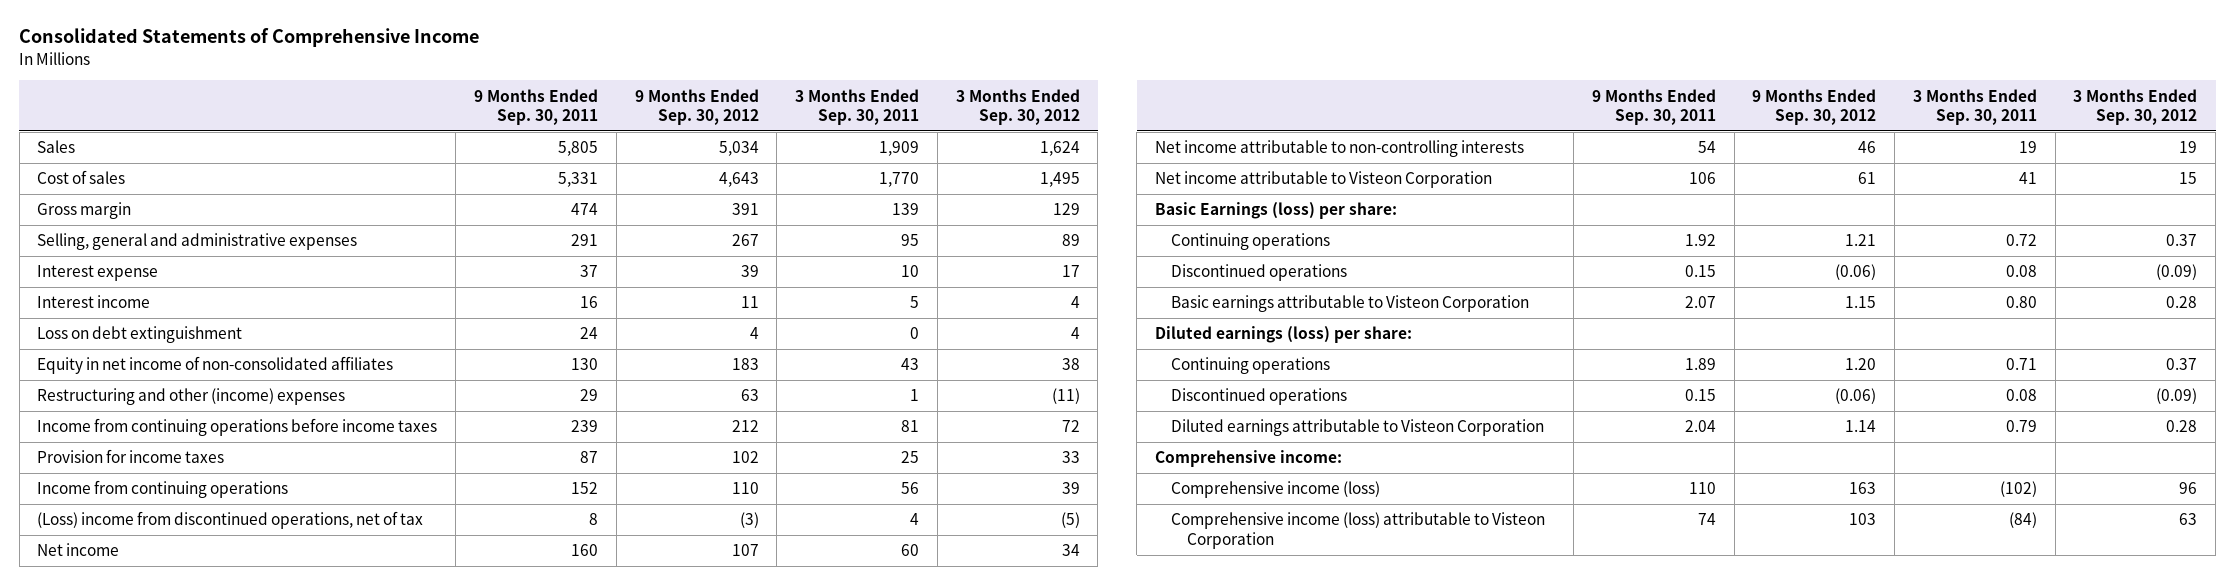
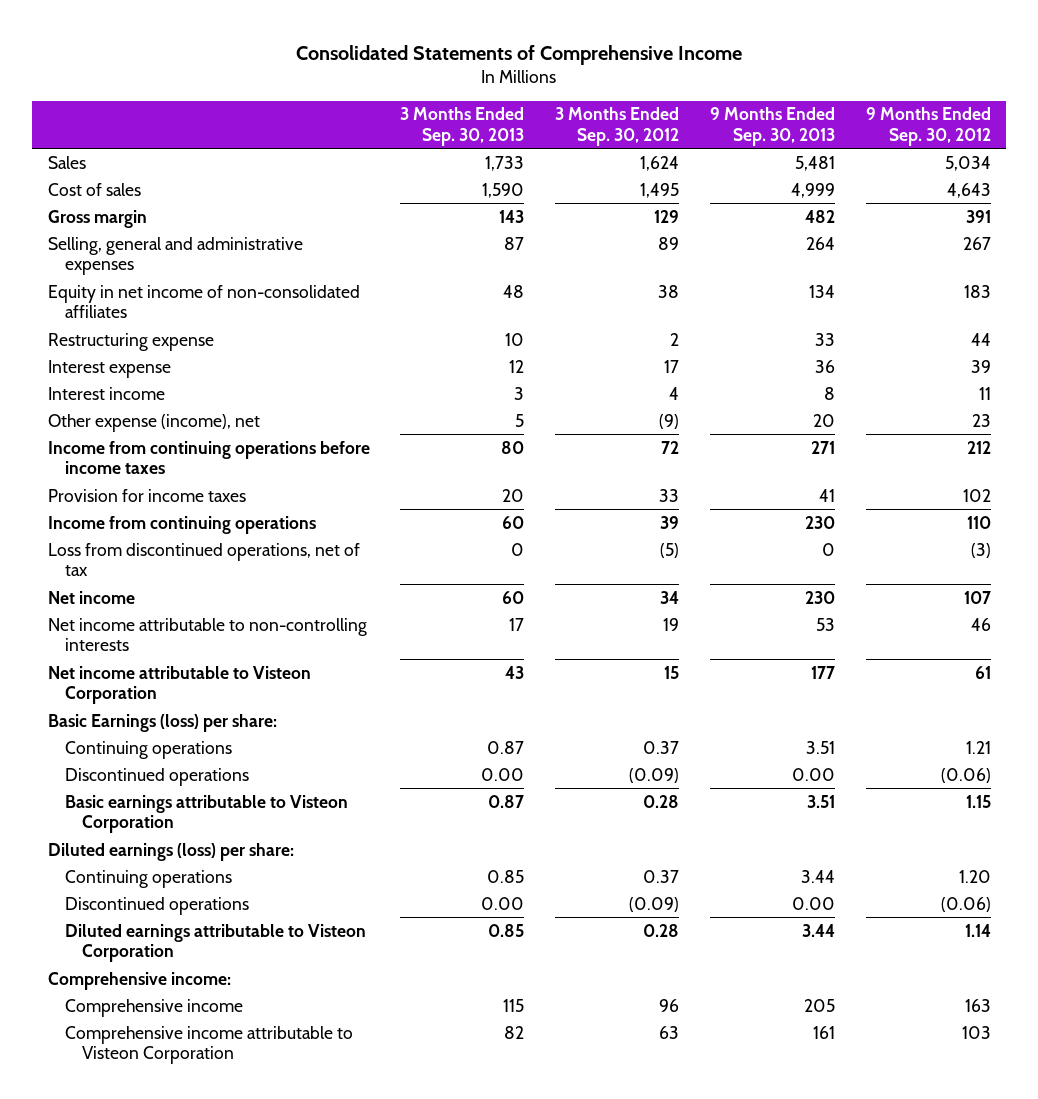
[474,88,599,125] 9 Months Ended Sep. 30, 2011 -> none
[795,88,920,125] 3 Months Ended Sep. 30, 2011 -> none
none -> [400,107,525,146] 3 Months Ended Sep. 30, 2013
none -> [709,107,835,146] 9 Months Ended Sep. 30, 2013
[37,356,394,375] Equity in net income of non-consolidated affiliates -> [47,284,360,319] Equity in net income of non-consolidated affiliates
none -> [47,332,214,351] Restructuring expense
[37,326,243,344] Loss on debt extinguishment -> none
[37,388,346,406] Restructuring and other (income) expenses -> none
none -> [47,413,260,432] Other expense (income), net
[37,511,424,530] (Loss) income from discontinued operations, net of tax -> [47,542,360,577] Loss from discontinued operations, net of tax
[1171,481,1381,499] Comprehensive income (loss) -> [64,998,243,1017] Comprehensive income
[1171,512,1546,549] Comprehensive income (loss) attributable to Visteon Corporation -> [64,1025,353,1065] Comprehensive income attributable to Visteon Corporation

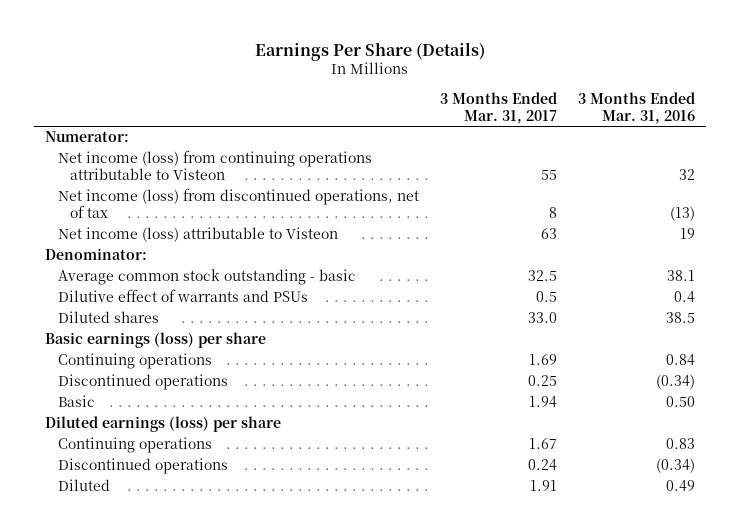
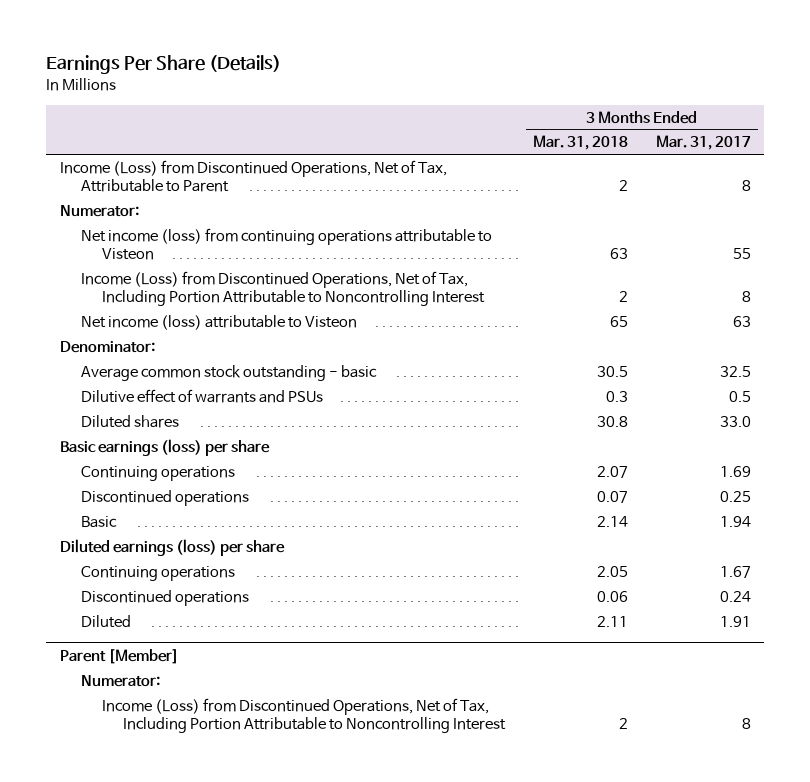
[578,91,696,124] 3 Months Ended Mar. 31, 2016 -> none
none -> [532,135,628,151] Mar. 31, 2018
none -> [59,159,447,192] Income (Loss) from Discontinued Operations, Net of Tax, Attributable to Parent
[57,188,419,219] Net income (loss) from discontinued operations, net of tax -> [80,270,486,306] Income (Loss) from Discontinued Operations, Net of Tax, Including Portion Attributable to Noncontrolling Interest
none -> [59,648,179,664] Parent [Member]
none -> [80,674,160,687] Numerator:
none -> [102,697,507,733] Income (Loss) from Discontinued Operations, Net of Tax, Including Portion Attributable to Noncontrolling Interest

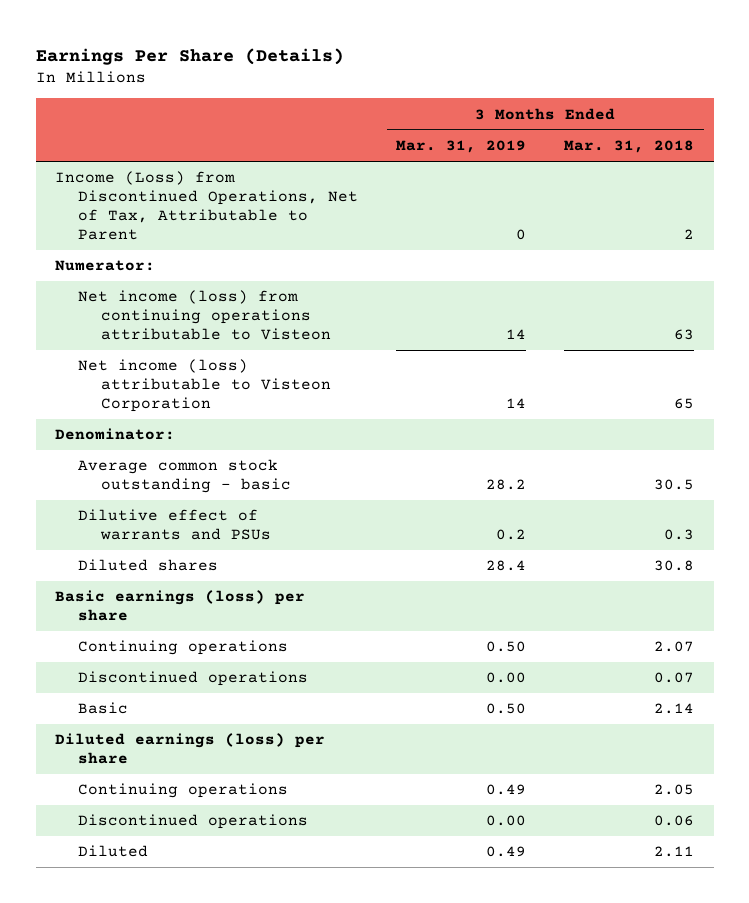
[655,135,751,151] Mar. 31, 2017 -> none
none -> [396,140,527,154] Mar. 31, 2019
[80,270,486,306] Income (Loss) from Discontinued Operations, Net of Tax, Including Portion Attributable to Noncontrolling Interest -> none
[80,314,357,330] Net income (loss) attributable to Visteon -> [77,359,331,412] Net income (loss) attributable to Visteon Corporation
[59,648,179,664] Parent [Member] -> none
[80,674,160,687] Numerator: -> none
[102,697,507,733] Income (Loss) from Discontinued Operations, Net of Tax, Including Portion Attributable to Noncontrolling Interest -> none

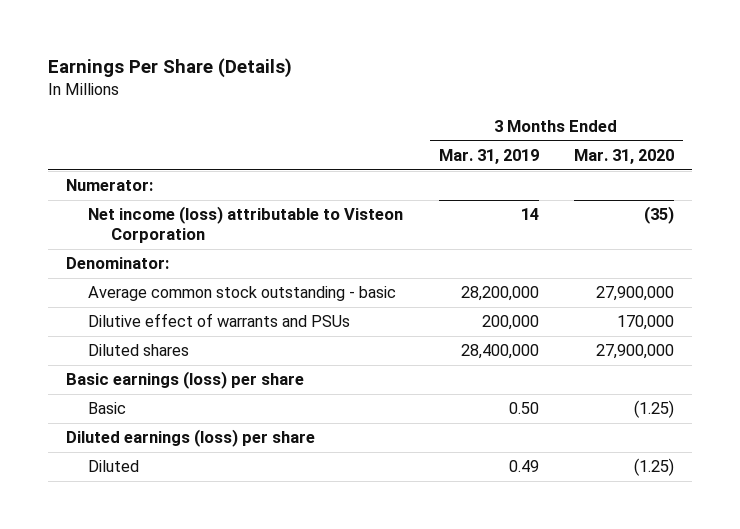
[564,140,695,154] Mar. 31, 2018 -> none
none -> [573,148,674,164] Mar. 31, 2020
[54,171,358,240] Income (Loss) from Discontinued Operations, Net of Tax, Attributable to Parent -> none
[77,290,331,340] Net income (loss) from continuing operations attributable to Visteon -> none
[486,479,527,491] 28.2 -> [460,286,539,302] 28,200,000
[496,529,527,541] 0.2 -> [481,315,539,331] 200,000
[486,560,527,572] 28.4 -> [460,344,539,360] 28,400,000
[77,640,288,656] Continuing operations -> none
[77,671,308,687] Discontinued operations -> none
[77,783,288,799] Continuing operations -> none
[77,814,308,830] Discontinued operations -> none

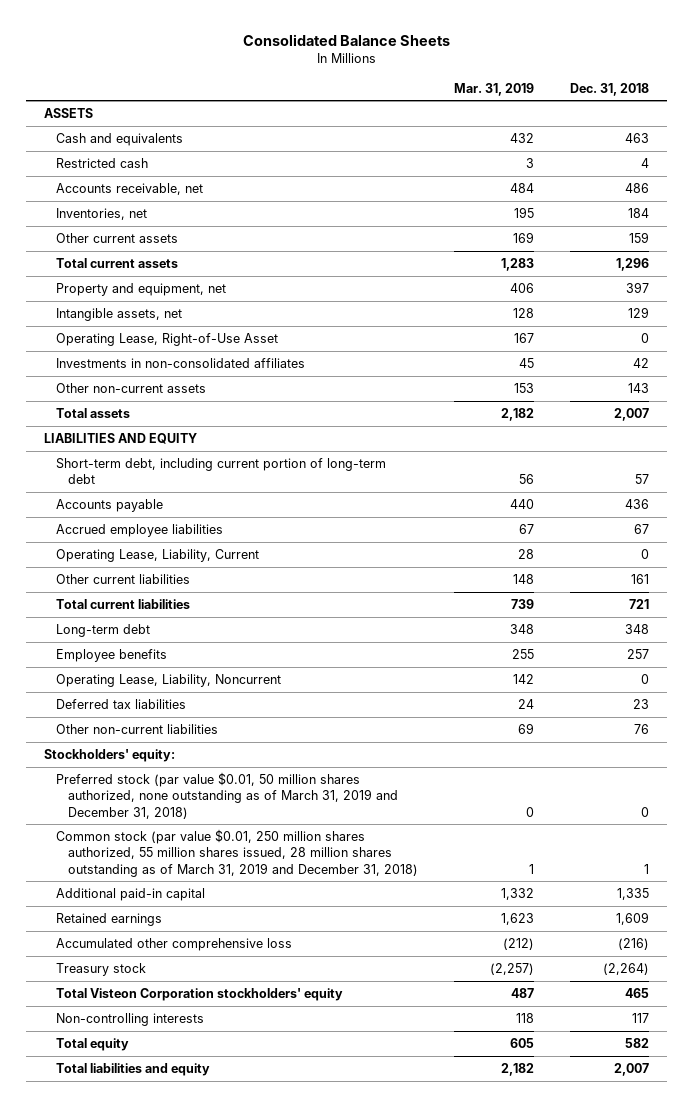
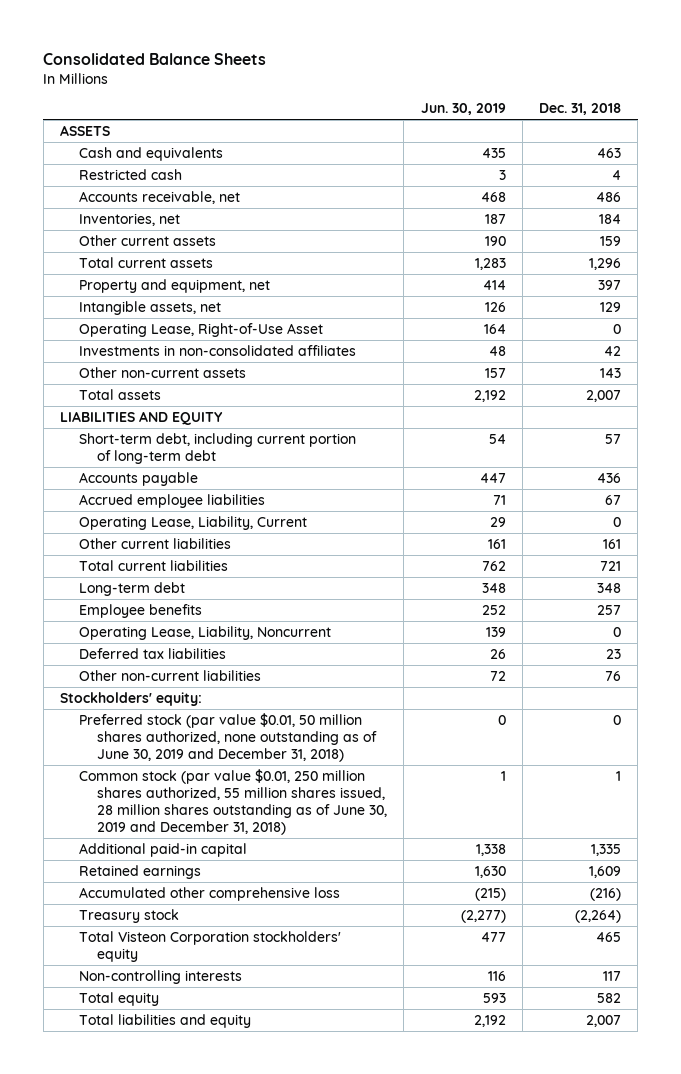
[454,82,535,96] Mar. 31, 2019 -> none
none -> [420,103,506,116] Jun. 30, 2019
[56,771,399,819] Preferred stock (par value $0.01, 50 million shares authorized, none outstanding as of March 31, 2019 and December 31, 2018) -> [78,712,378,763] Preferred stock (par value $0.01, 50 million shares authorized, none outstanding as of June 30, 2019 and December 31, 2018)
[56,828,419,877] Common stock (par value $0.01, 250 million shares authorized, 55 million shares issued, 28 million shares outstanding as of March 31, 2019 and December 31, 2018) -> [78,768,388,836] Common stock (par value $0.01, 250 million shares authorized, 55 million shares issued, 28 million shares outstanding as of June 30, 2019 and December 31, 2018)

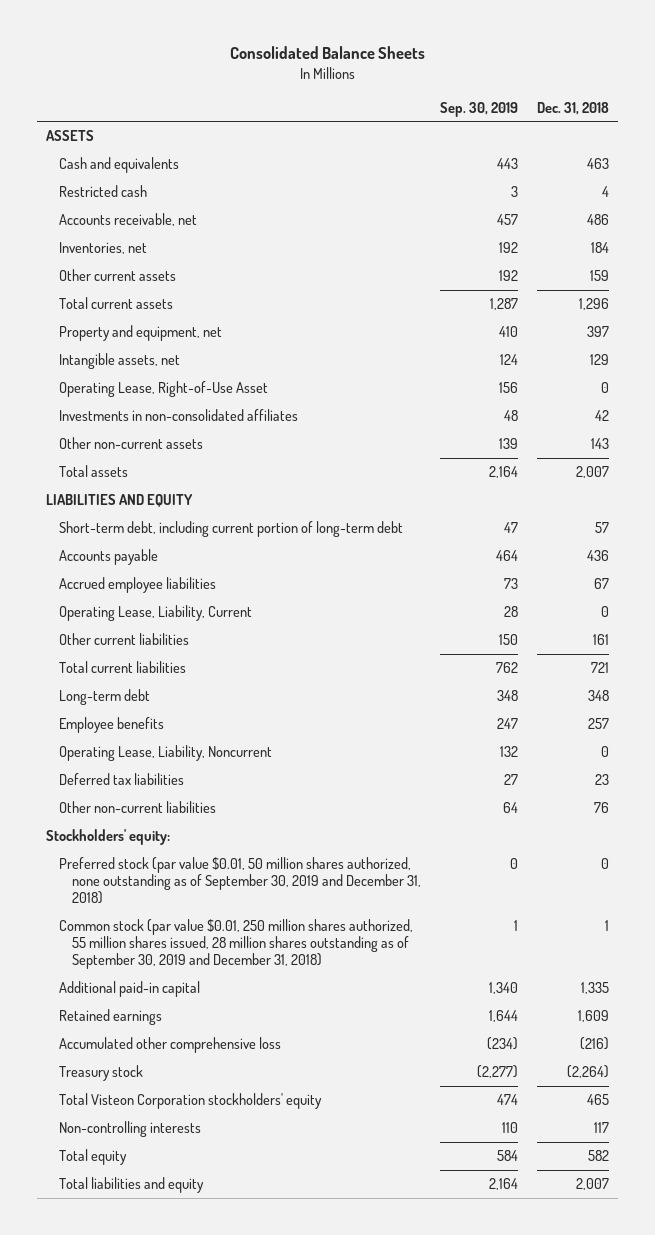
[420,103,506,116] Jun. 30, 2019 -> none
none -> [439,101,518,117] Sep. 30, 2019
[78,712,378,763] Preferred stock (par value $0.01, 50 million shares authorized, none outstanding as of June 30, 2019 and December 31, 2018) -> [59,857,421,905] Preferred stock (par value $0.01, 50 million shares authorized, none outstanding as of September 30, 2019 and December 31, 2018)
[78,768,388,836] Common stock (par value $0.01, 250 million shares authorized, 55 million shares issued, 28 million shares outstanding as of June 30, 2019 and December 31, 2018) -> [59,919,414,970] Common stock (par value $0.01, 250 million shares authorized, 55 million shares issued, 28 million shares outstanding as of September 30, 2019 and December 31, 2018)

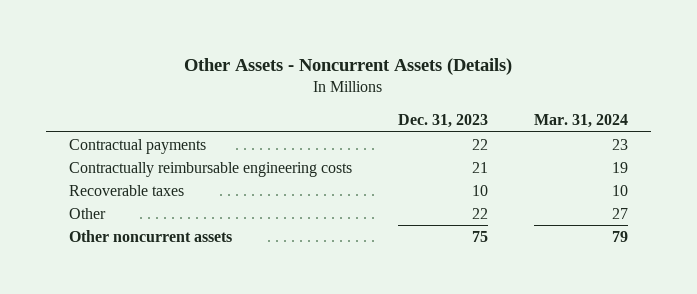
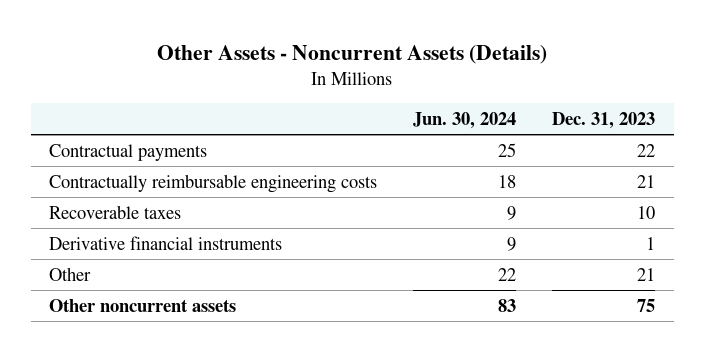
[533,114,628,129] Mar. 31, 2024 -> none
none -> [413,112,517,130] Jun. 30, 2024
none -> [49,235,283,250] Derivative financial instruments
[471,207,488,219] 22 -> [637,267,656,281] 21

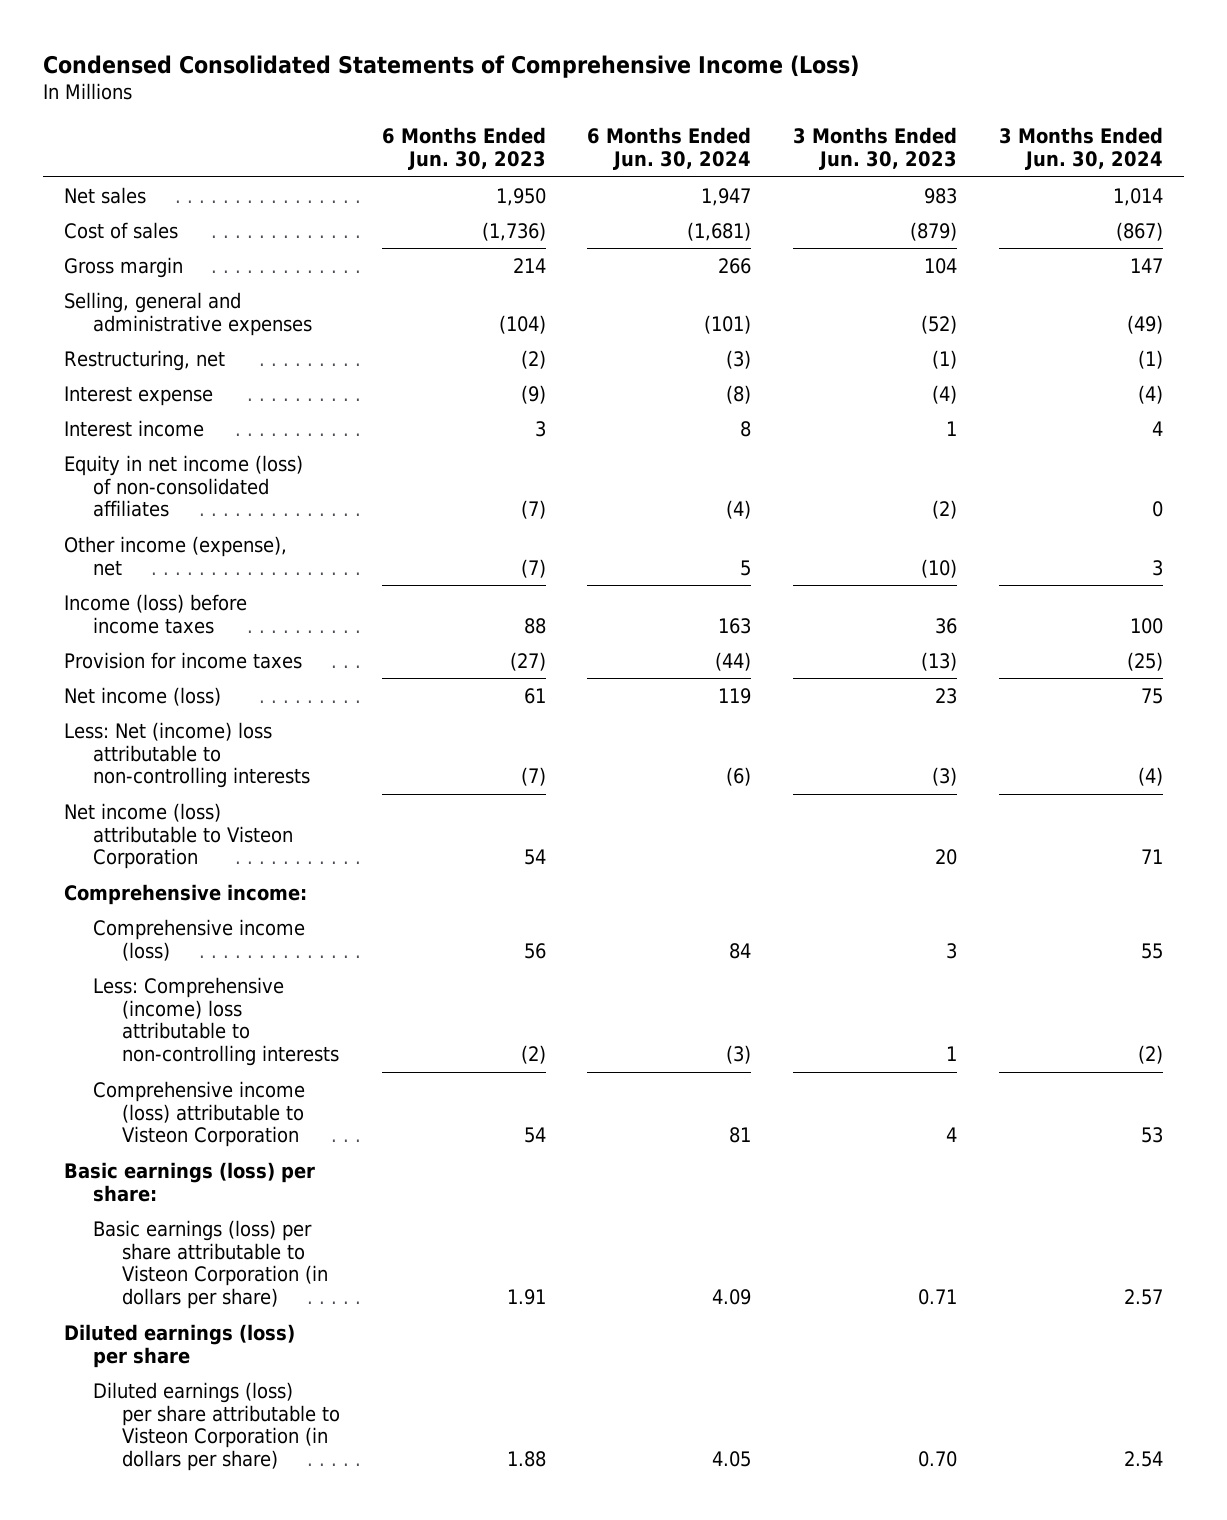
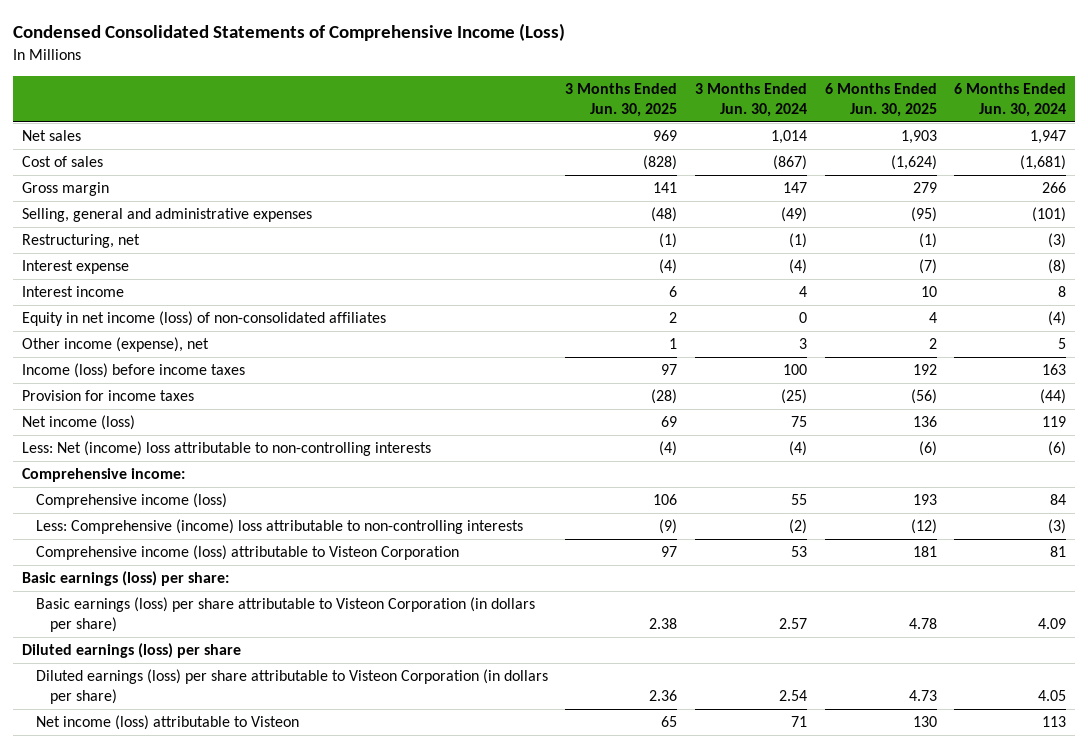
[381,127,546,171] 6 Months Ended Jun. 30, 2023 -> none
[793,127,958,171] 3 Months Ended Jun. 30, 2023 -> none
none -> [565,83,678,118] 3 Months Ended Jun. 30, 2025
none -> [824,83,937,118] 6 Months Ended Jun. 30, 2025
[63,802,293,870] Net income (loss) attributable to Visteon Corporation -> none
none -> [35,715,299,731] Net income (loss) attributable to Visteon

